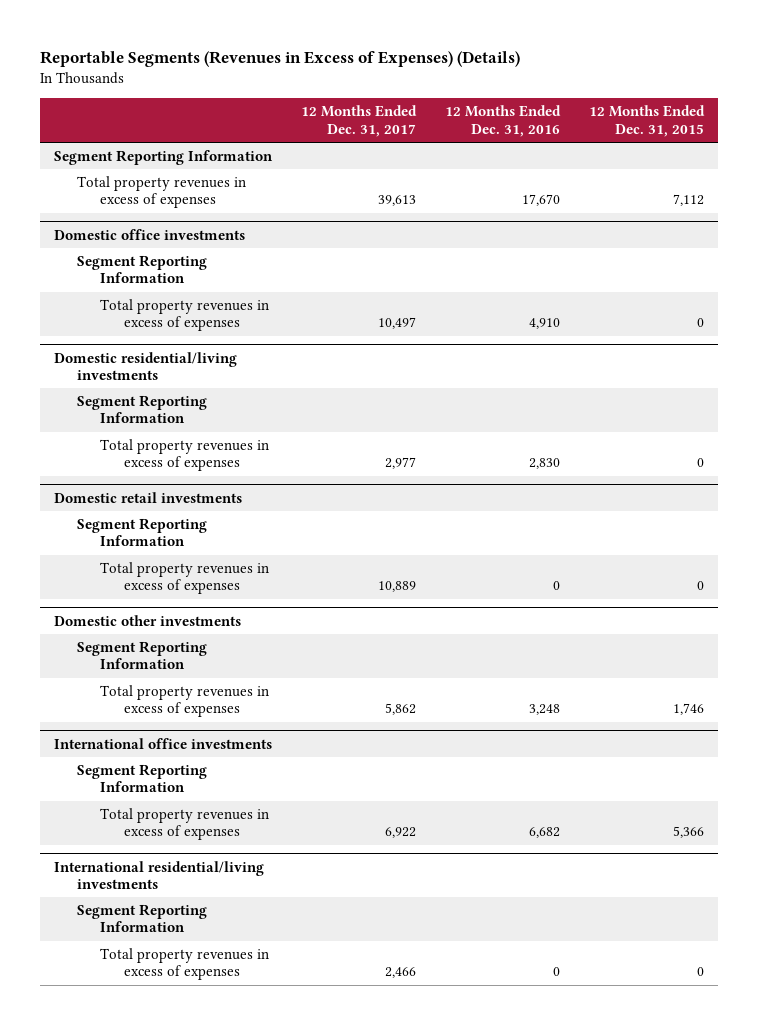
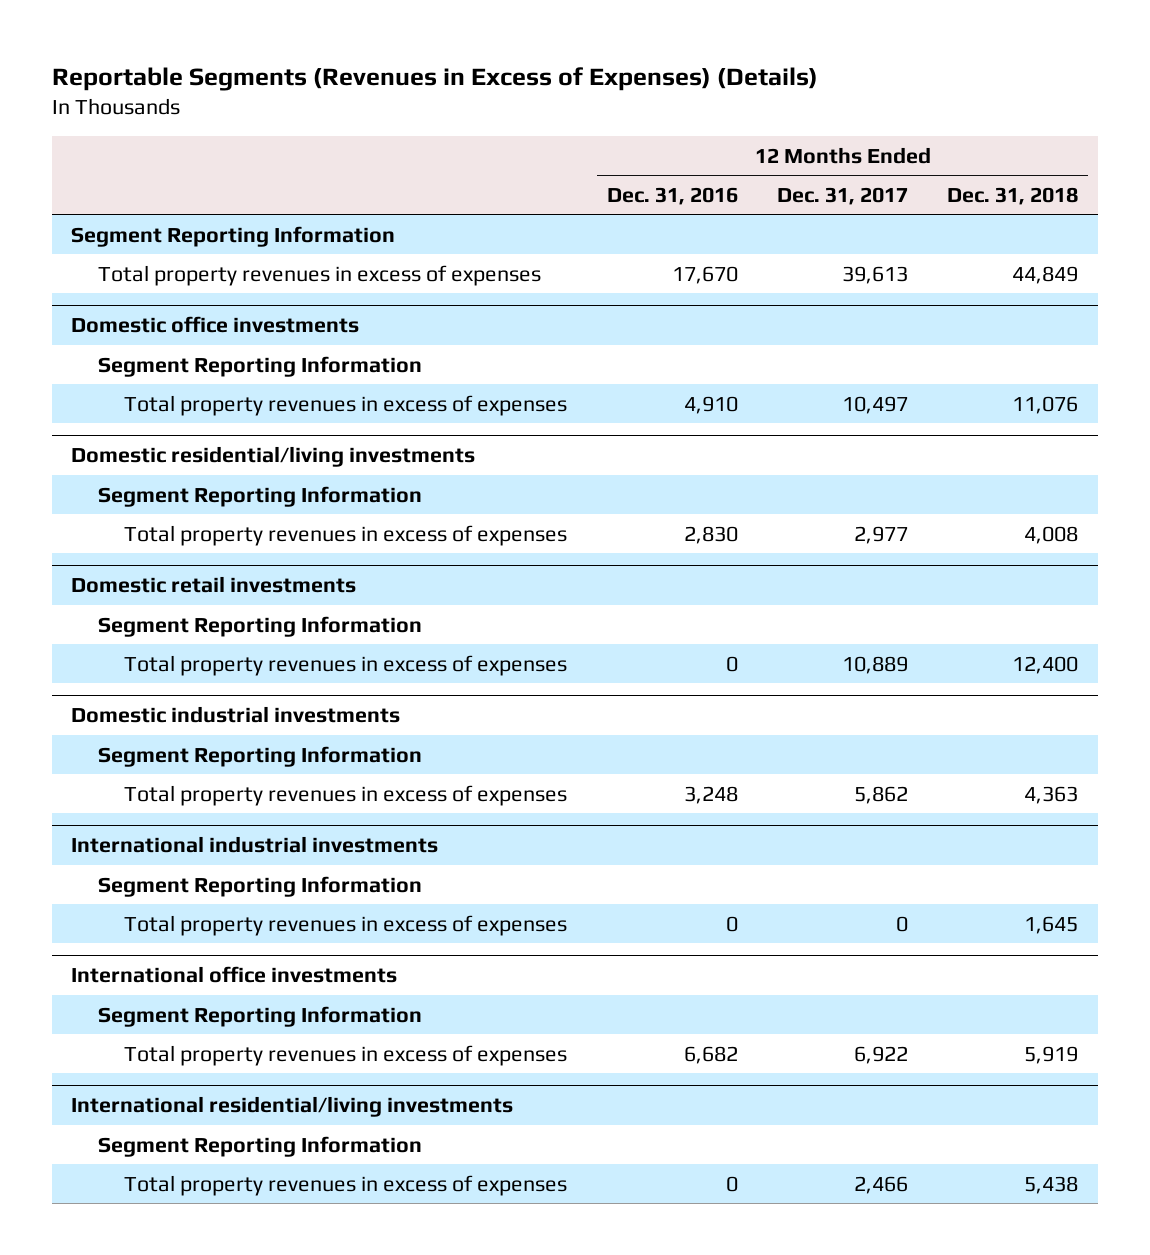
[588,105,705,137] 12 Months Ended Dec. 31, 2015 -> none
none -> [947,186,1079,205] Dec. 31, 2018
[54,614,242,626] Domestic other investments -> [71,706,401,724] Domestic industrial investments
none -> [71,836,439,854] International industrial investments
none -> [97,875,422,897] Segment Reporting Information
none -> [124,914,568,936] Total property revenues in excess of expenses

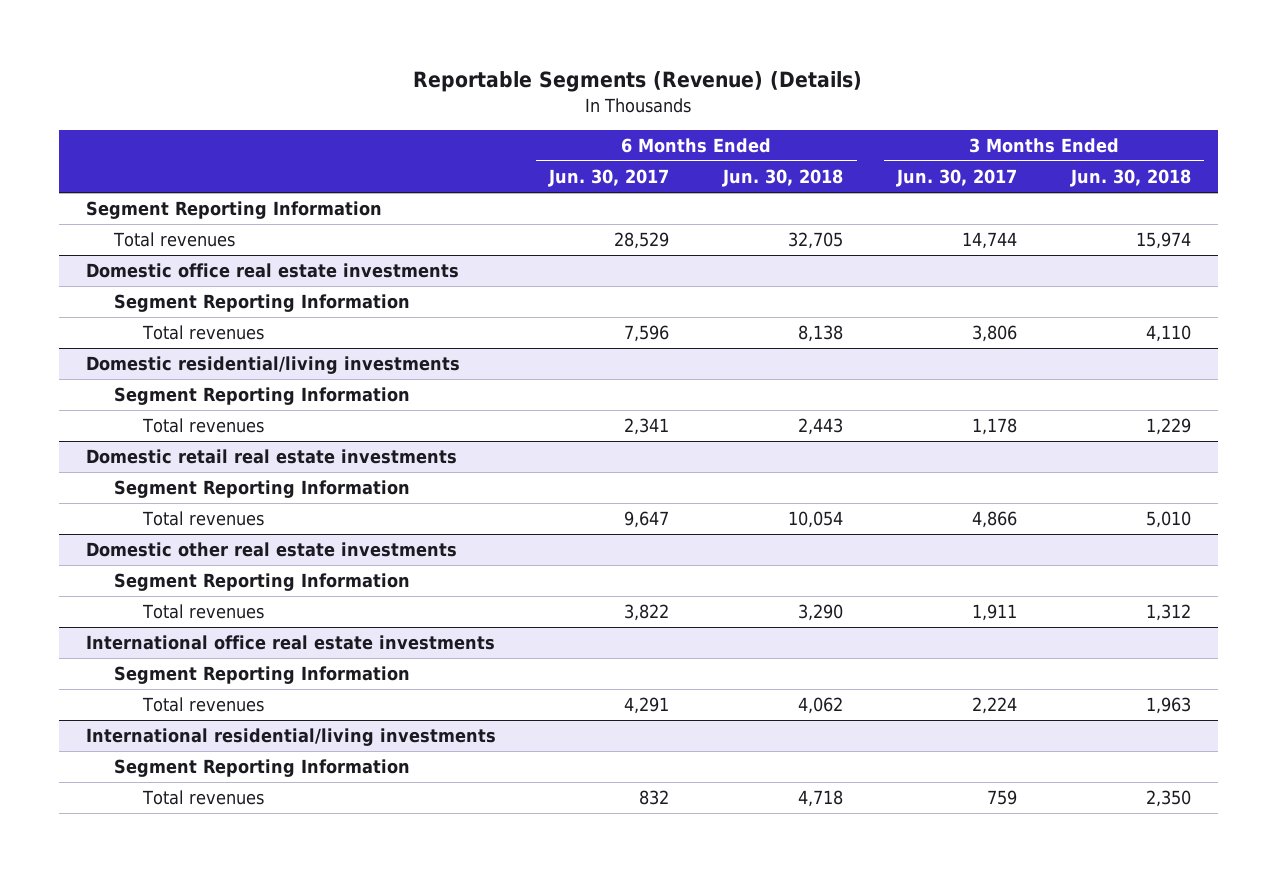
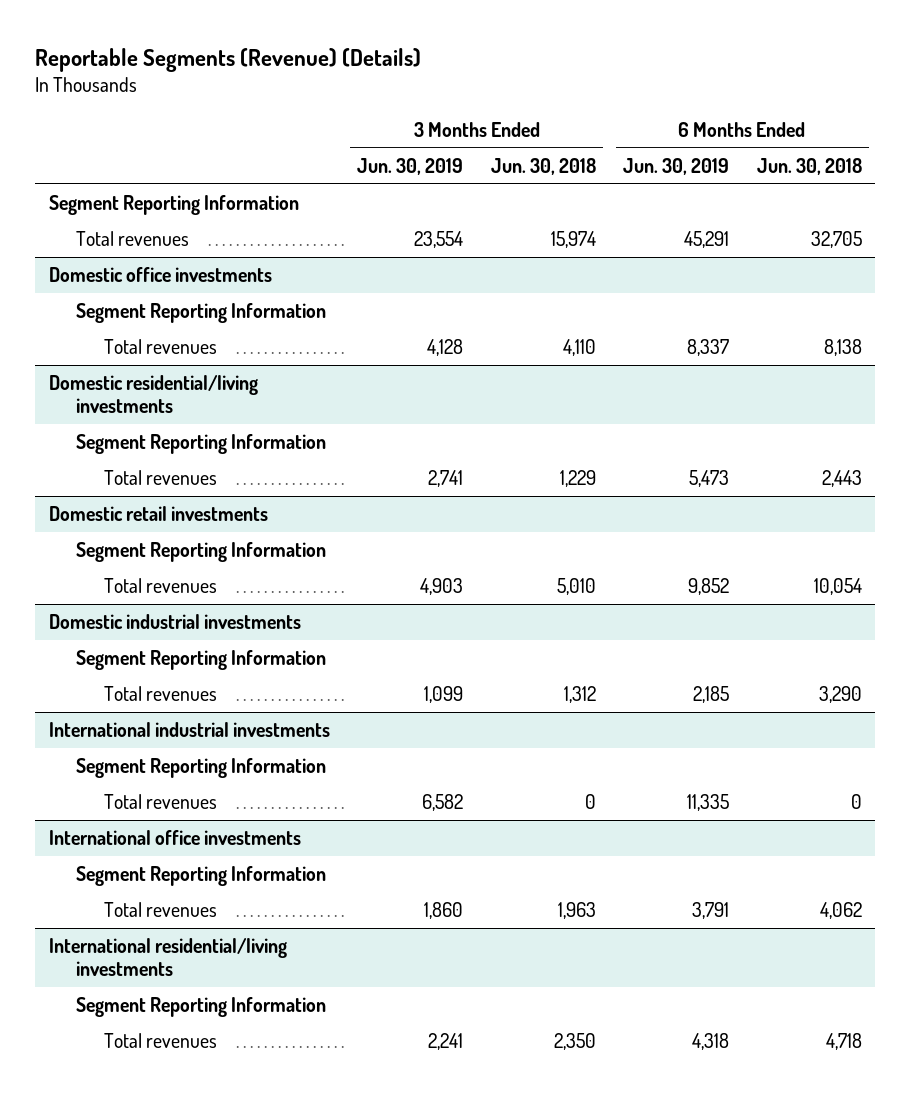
[548,169,670,188] Jun. 30, 2017 -> none
[896,169,1018,188] Jun. 30, 2017 -> none
none -> [357,157,464,175] Jun. 30, 2019
none -> [623,157,730,175] Jun. 30, 2019
[85,263,459,279] Domestic office real estate investments -> [48,267,272,283] Domestic office investments
[85,449,457,465] Domestic retail real estate investments -> [48,506,268,522] Domestic retail investments
[85,542,457,558] Domestic other real estate investments -> none
none -> [48,614,301,630] Domestic industrial investments
[85,635,495,651] International office real estate investments -> none
none -> [48,722,330,738] International industrial investments
none -> [104,794,218,810] Total revenues
none -> [48,830,301,846] International office investments
none -> [76,866,327,887] Segment Reporting Information

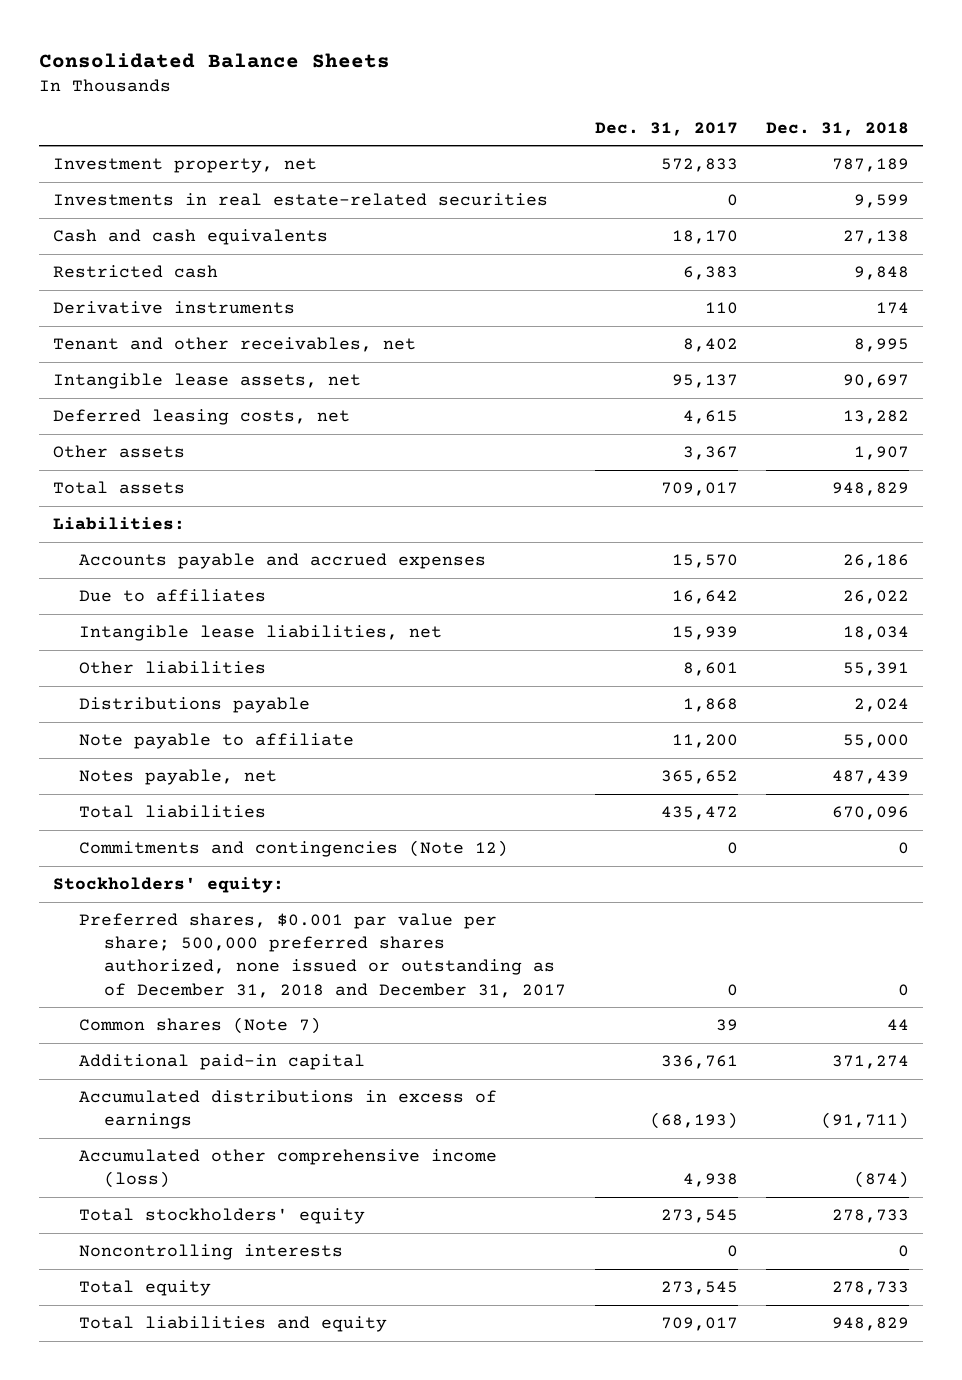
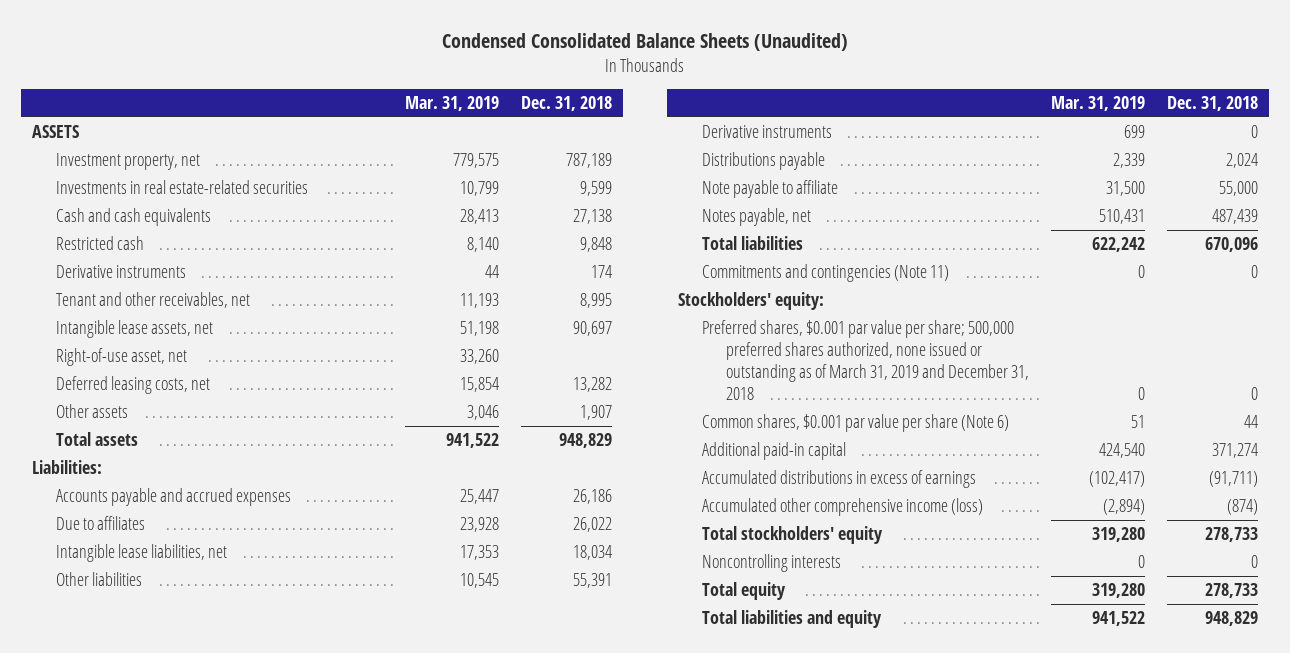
[38,52,390,68] Consolidated Balance Sheets -> [442,32,849,51] Condensed Consolidated Balance Sheets (Unaudited)
[594,121,738,136] Dec. 31, 2017 -> none
none -> [404,96,499,112] Mar. 31, 2019
none -> [31,125,79,139] ASSETS
none -> [55,348,187,367] Right-of-use asset, net
none -> [701,125,832,139] Derivative instruments
[78,840,508,858] Commitments and contingencies (Note 12) -> [701,264,949,283] Commitments and contingencies (Note 11)
[78,913,567,998] Preferred shares, $0.001 par value per share; 500,000 preferred shares authorized, none issued or outstanding as of December 31, 2018 and December 31, 2017 -> [701,320,1029,400] Preferred shares, $0.001 par value per share; 500,000 preferred shares authorized, none issued or outstanding as of March 31, 2019 and December 31, 2018
[78,1017,321,1035] Common shares (Note 7) -> [701,414,1009,433] Common shares, $0.001 par value per share (Note 6)

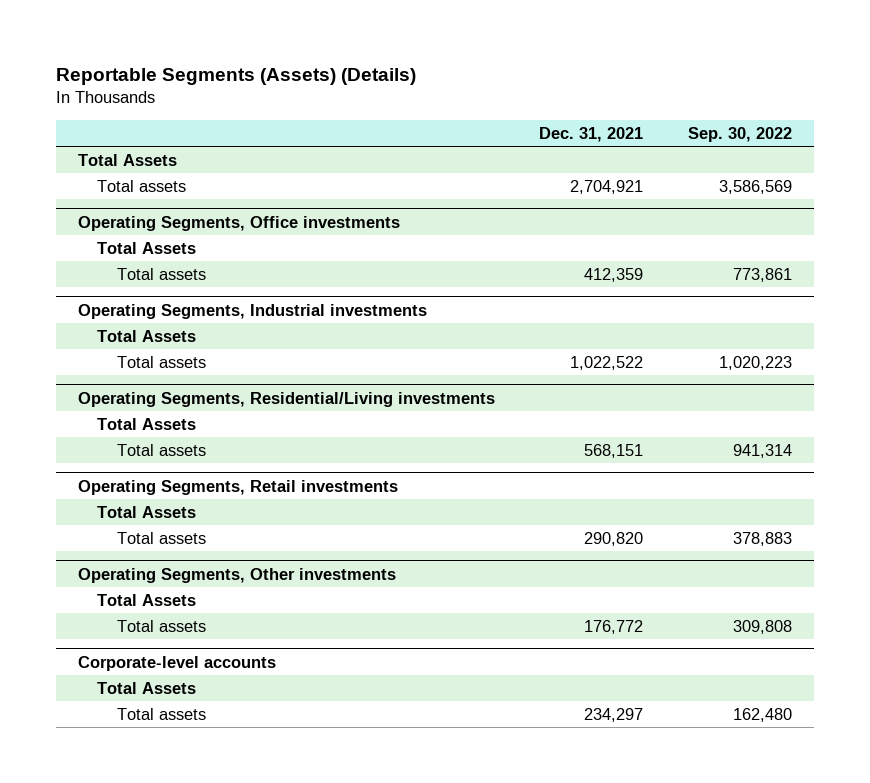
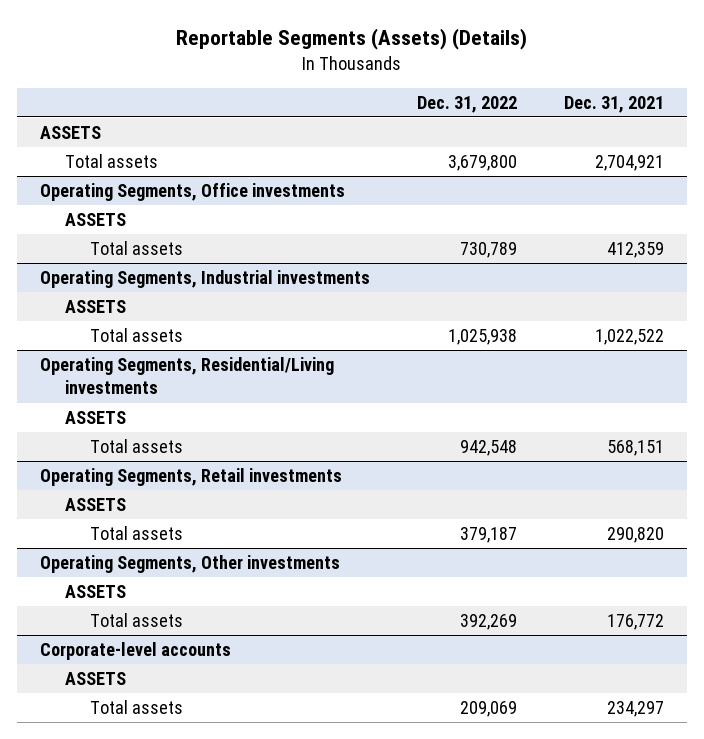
[687,126,792,142] Sep. 30, 2022 -> none
none -> [417,95,518,113] Dec. 31, 2022
[78,153,178,166] Total Assets -> [40,126,102,140] ASSETS
[97,241,197,254] Total Assets -> [65,213,127,227] ASSETS
[97,329,197,342] Total Assets -> [65,300,127,314] ASSETS
[97,417,197,430] Total Assets -> [65,411,127,425] ASSETS
[97,505,197,518] Total Assets -> [65,498,127,512] ASSETS
[97,593,197,606] Total Assets -> [65,585,127,599] ASSETS
[97,681,197,694] Total Assets -> [65,672,127,686] ASSETS

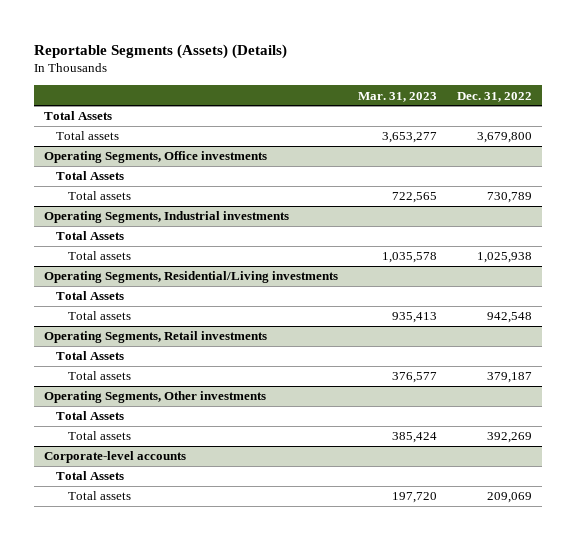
[563,95,664,113] Dec. 31, 2021 -> none
none -> [358,91,438,102] Mar. 31, 2023
[40,126,102,140] ASSETS -> [44,111,113,121] Total Assets
[65,213,127,227] ASSETS -> [56,171,125,181] Total Assets
[65,300,127,314] ASSETS -> [56,231,125,241] Total Assets
[65,411,127,425] ASSETS -> [56,291,125,301] Total Assets
[65,498,127,512] ASSETS -> [56,351,125,361] Total Assets
[65,585,127,599] ASSETS -> [56,411,125,421] Total Assets
[65,672,127,686] ASSETS -> [56,471,125,481] Total Assets

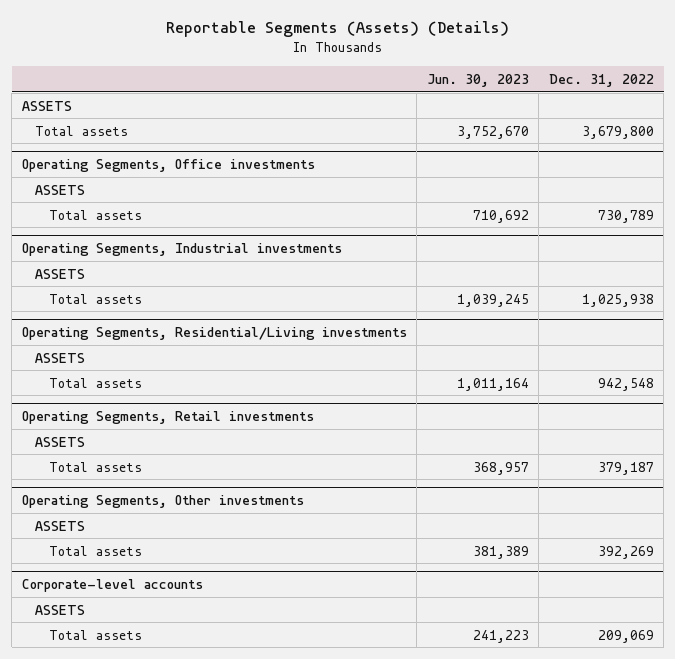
[358,91,438,102] Mar. 31, 2023 -> none
none -> [426,73,529,87] Jun. 30, 2023
[44,111,113,121] Total Assets -> [21,100,72,111] ASSETS
[56,171,125,181] Total Assets -> [35,184,86,195] ASSETS
[56,231,125,241] Total Assets -> [35,268,86,279] ASSETS
[56,291,125,301] Total Assets -> [35,352,86,363] ASSETS
[56,351,125,361] Total Assets -> [35,436,86,447] ASSETS
[56,411,125,421] Total Assets -> [35,520,86,531] ASSETS
[56,471,125,481] Total Assets -> [35,604,86,615] ASSETS

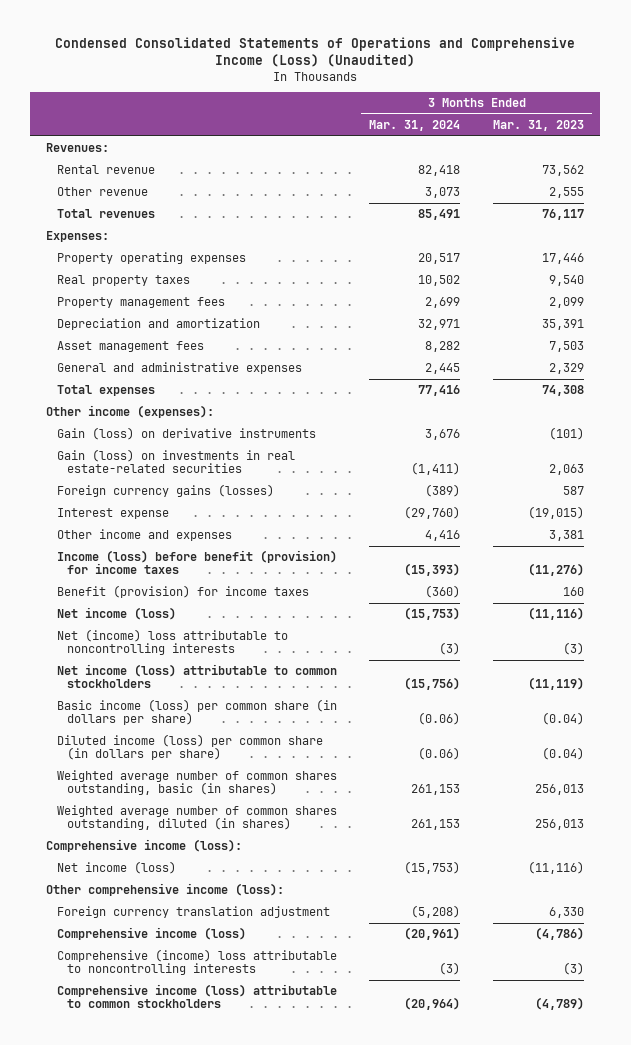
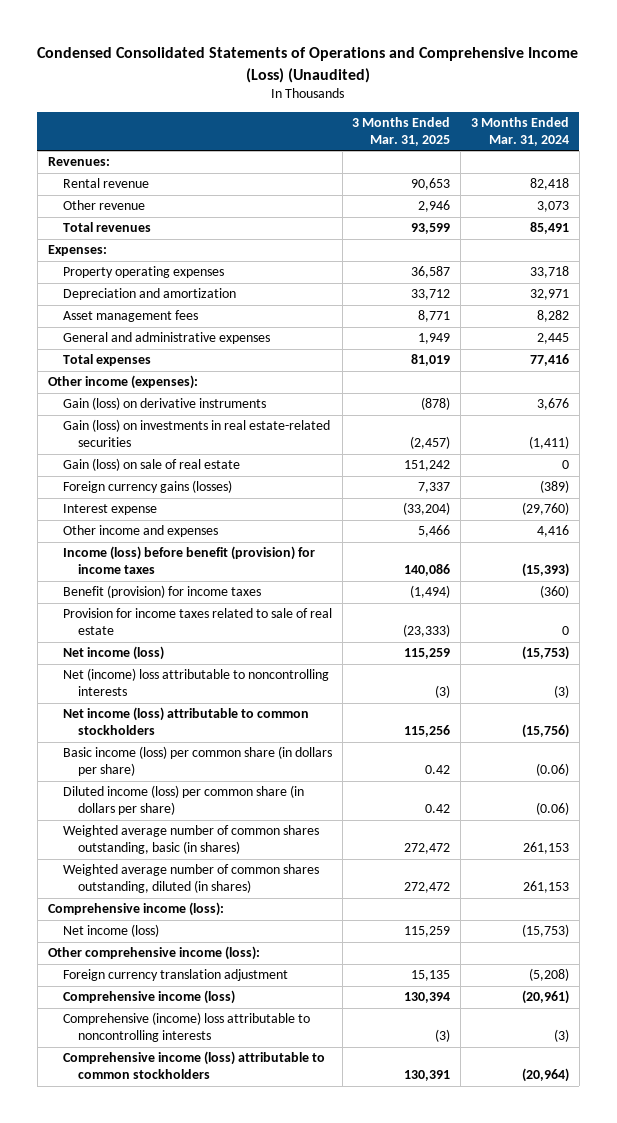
[493,119,585,131] Mar. 31, 2023 -> none
none -> [352,116,451,146] 3 Months Ended Mar. 31, 2025
[56,274,190,286] Real property taxes -> none
[56,296,225,308] Property management fees -> none
[418,252,461,264] 20,517 -> [530,266,570,279] 33,718
none -> [62,458,240,472] Gain (loss) on sale of real estate
none -> [62,608,332,636] Provision for income taxes related to sale of real estate

